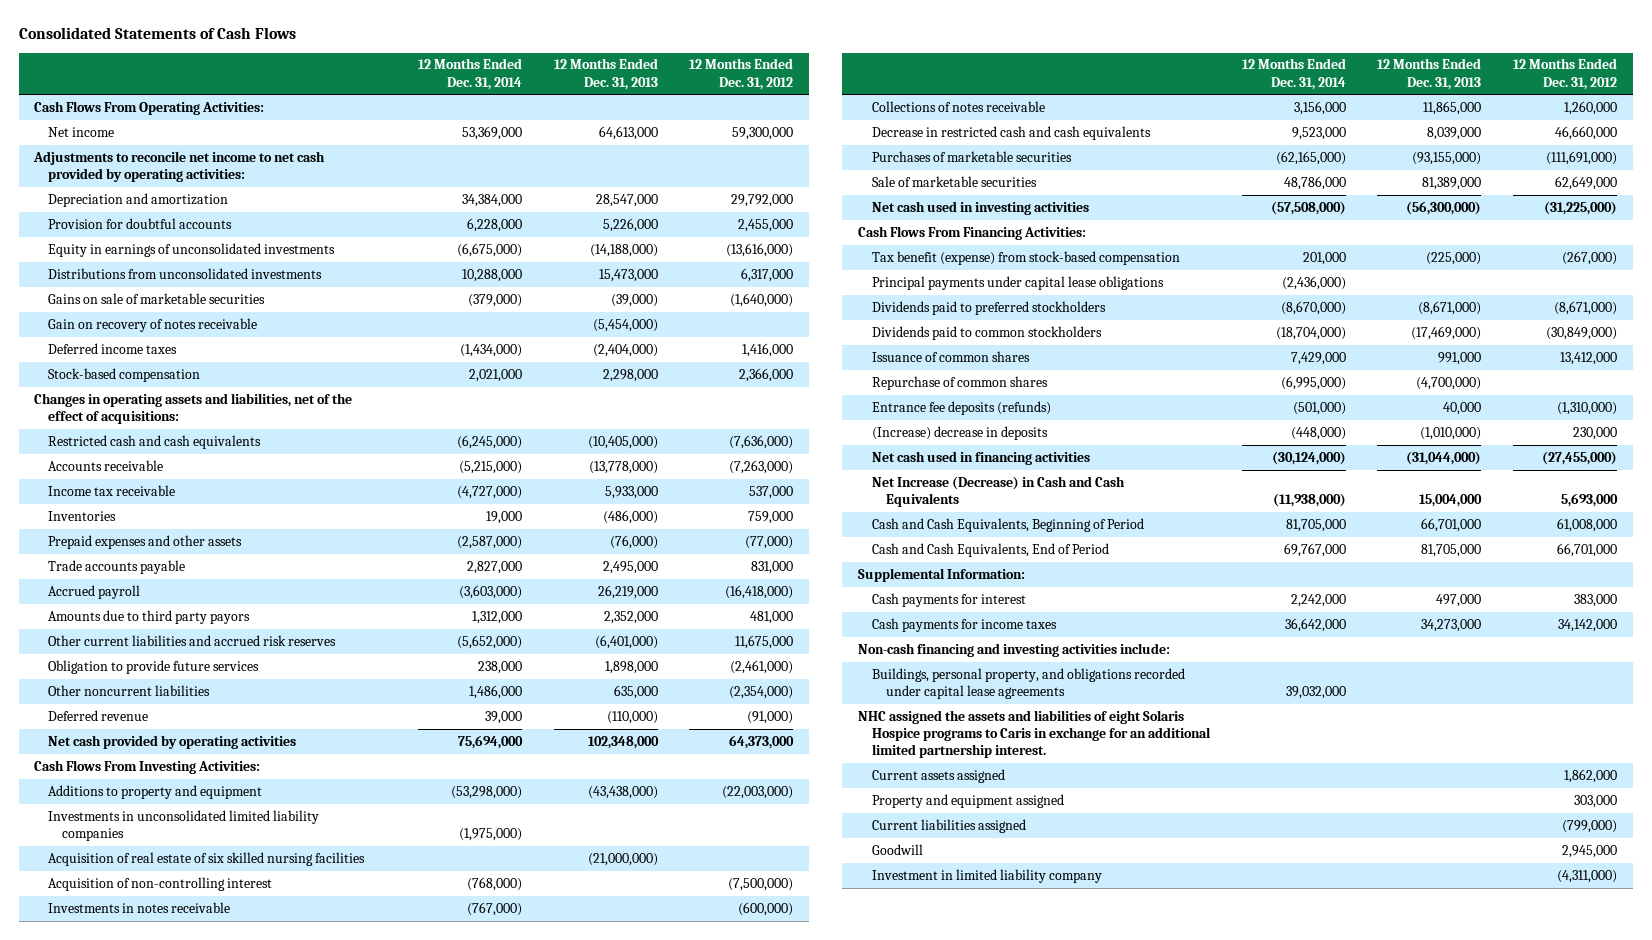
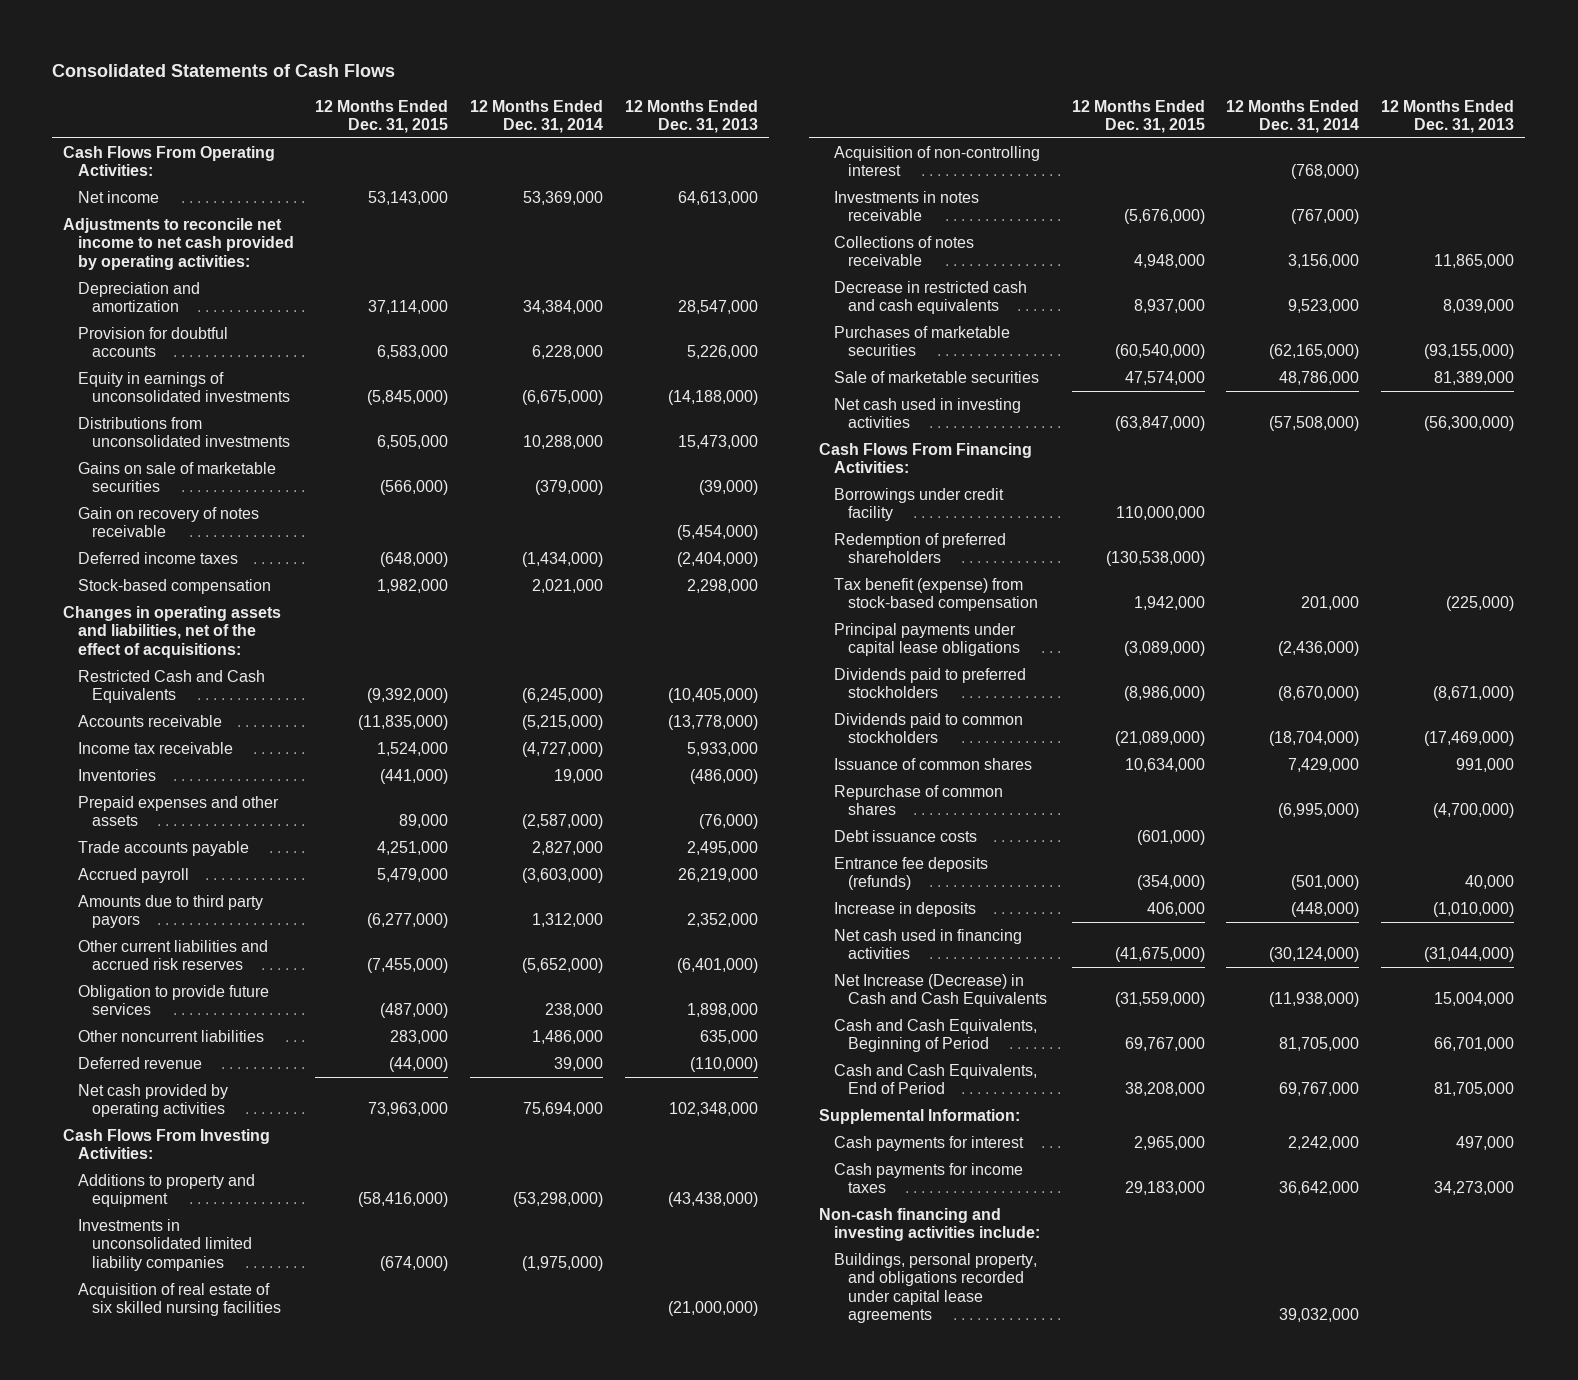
[689,58,794,90] 12 Months Ended Dec. 31, 2012 -> none
none -> [315,99,449,134] 12 Months Ended Dec. 31, 2015
[48,434,262,449] Restricted cash and cash equivalents -> [77,669,265,704] Restricted Cash and Cash Equivalents
none -> [833,487,1004,522] Borrowings under credit facility
none -> [833,532,1006,564] Redemption of preferred shareholders
none -> [833,829,977,842] Debt issuance costs
[872,425,1049,440] (Increase) decrease in deposits -> [833,901,976,917] Increase in deposits
[858,709,1212,759] NHC assigned the assets and liabilities of eight Solaris Hospice programs to Caris in exchange for an additional limited partnership interest. -> none
[872,768,1006,783] Current assets assigned -> none
[872,793,1065,808] Property and equipment assigned -> none
[872,818,1027,833] Current liabilities assigned -> none
[872,843,924,855] Goodwill -> none
[872,868,1103,883] Investment in limited liability company -> none

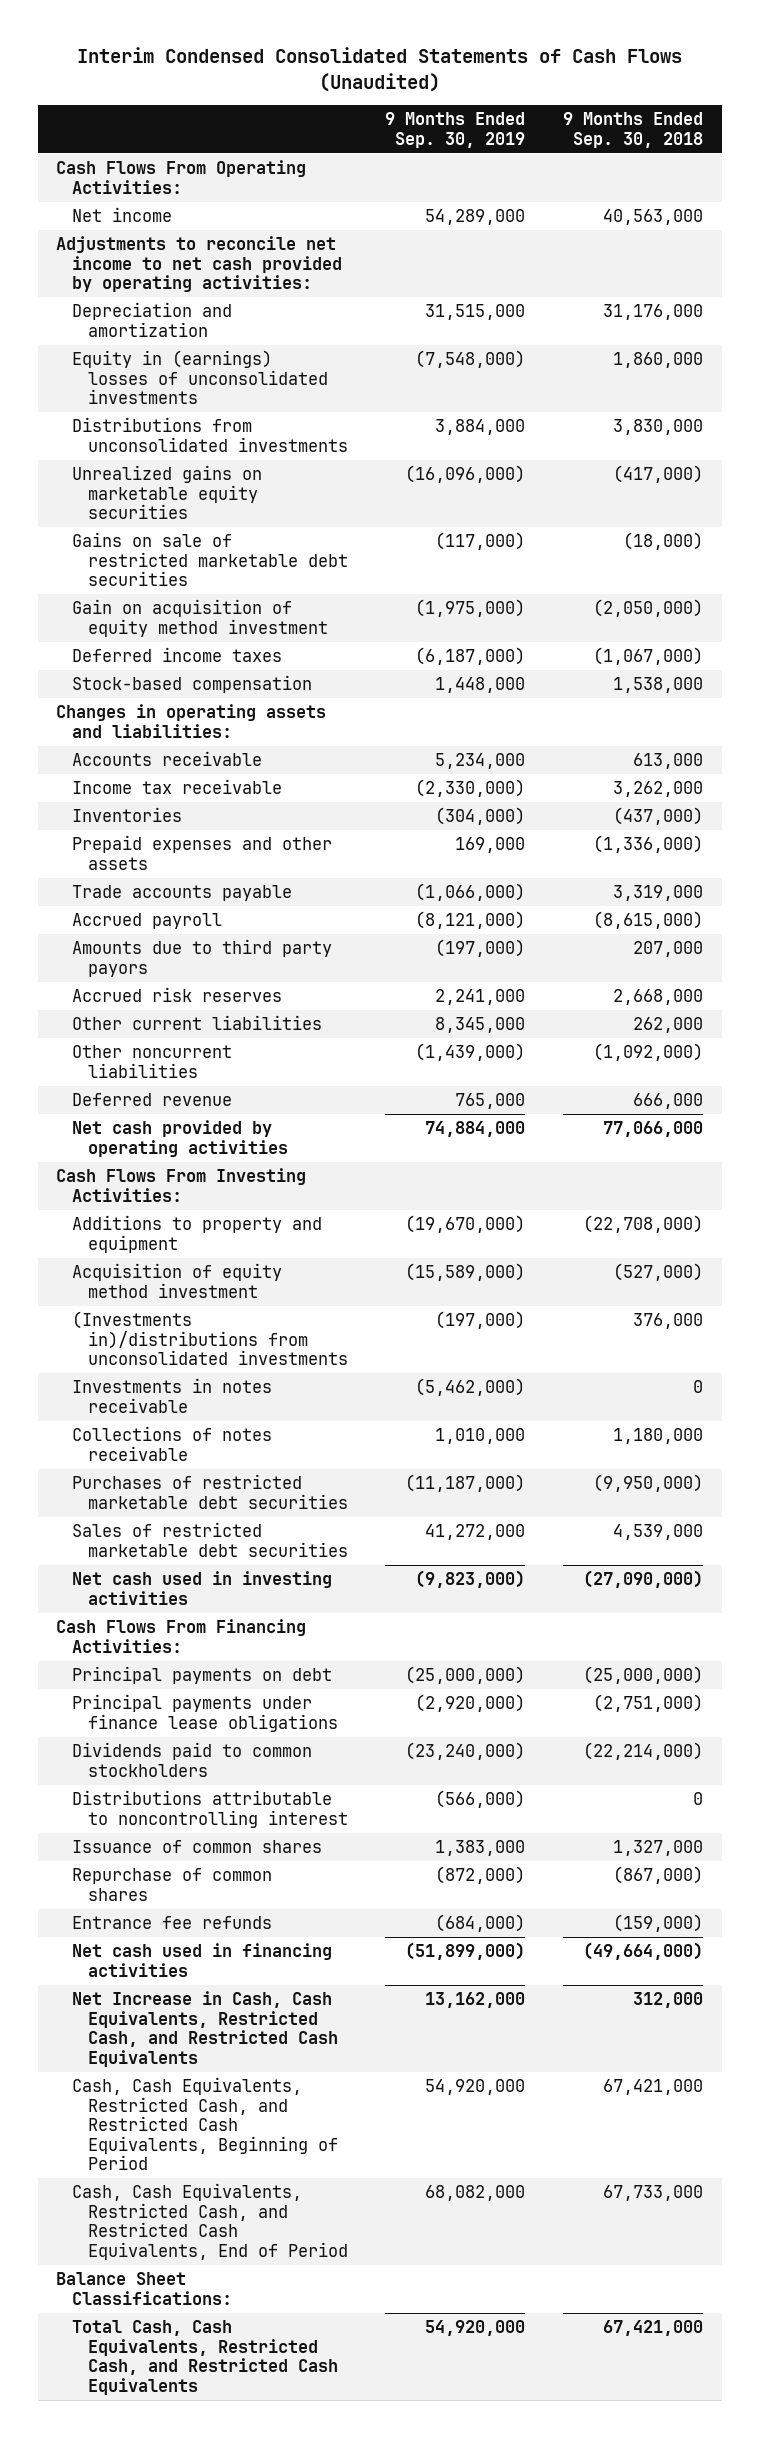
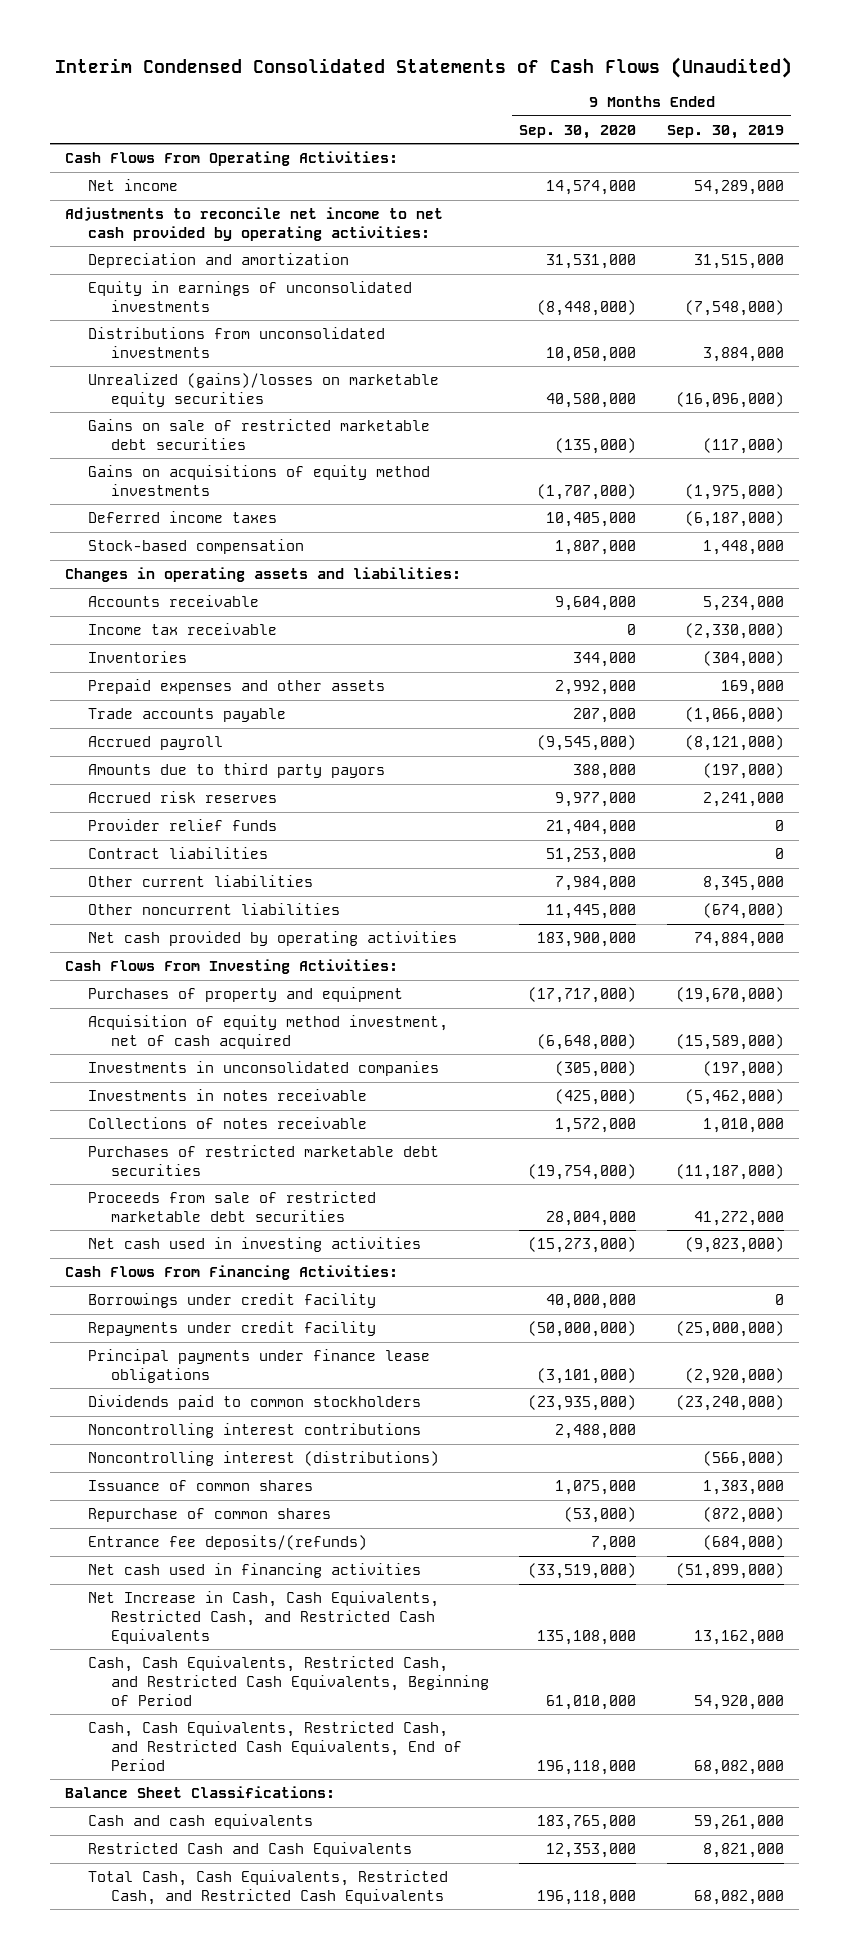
[563,112,704,148] 9 Months Ended Sep. 30, 2018 -> none
none -> [519,125,637,140] Sep. 30, 2020
[71,349,328,405] Equity in (earnings) losses of unconsolidated investments -> [88,281,413,312] Equity in earnings of unconsolidated investments
[71,464,262,520] Unrealized gains on marketable equity securities -> [88,373,440,407] Unrealized (gains)/losses on marketable equity securities
[71,598,328,637] Gain on acquisition of equity method investment -> [88,465,431,496] Gains on acquisitions of equity method investments
none -> [88,819,278,832] Provider relief funds
none -> [88,847,269,860] Contract liabilities
[71,1092,232,1106] Deferred revenue -> none
[415,1042,526,1061] (1,439,000) -> [702,903,784,920] (674,000)
[71,1214,322,1253] Additions to property and equipment -> [88,987,404,1003] Purchases of property and equipment
[71,1262,282,1298] Acquisition of equity method investment -> [88,1015,449,1049] Acquisition of equity method investment, net of cash acquired
[71,1310,348,1366] (Investments in)/distributions from unconsolidated investments -> [88,1061,440,1077] Investments in unconsolidated companies
[71,1521,348,1557] Sales of restricted marketable debt securities -> [88,1191,377,1222] Proceeds from sale of restricted marketable debt securities
none -> [88,1293,377,1309] Borrowings under credit facility
[71,1665,332,1684] Principal payments on debt -> [88,1321,377,1337] Repayments under credit facility
none -> [88,1423,422,1439] Noncontrolling interest contributions
[71,1789,348,1828] Distributions attributable to noncontrolling interest -> [88,1451,440,1467] Noncontrolling interest (distributions)
[71,1915,272,1929] Entrance fee refunds -> [88,1535,368,1551] Entrance fee deposits/(refunds)
none -> [88,1814,314,1830] Cash and cash equivalents
none -> [88,1842,413,1858] Restricted Cash and Cash Equivalents
[425,2319,526,2336] 54,920,000 -> [693,1889,784,1905] 68,082,000

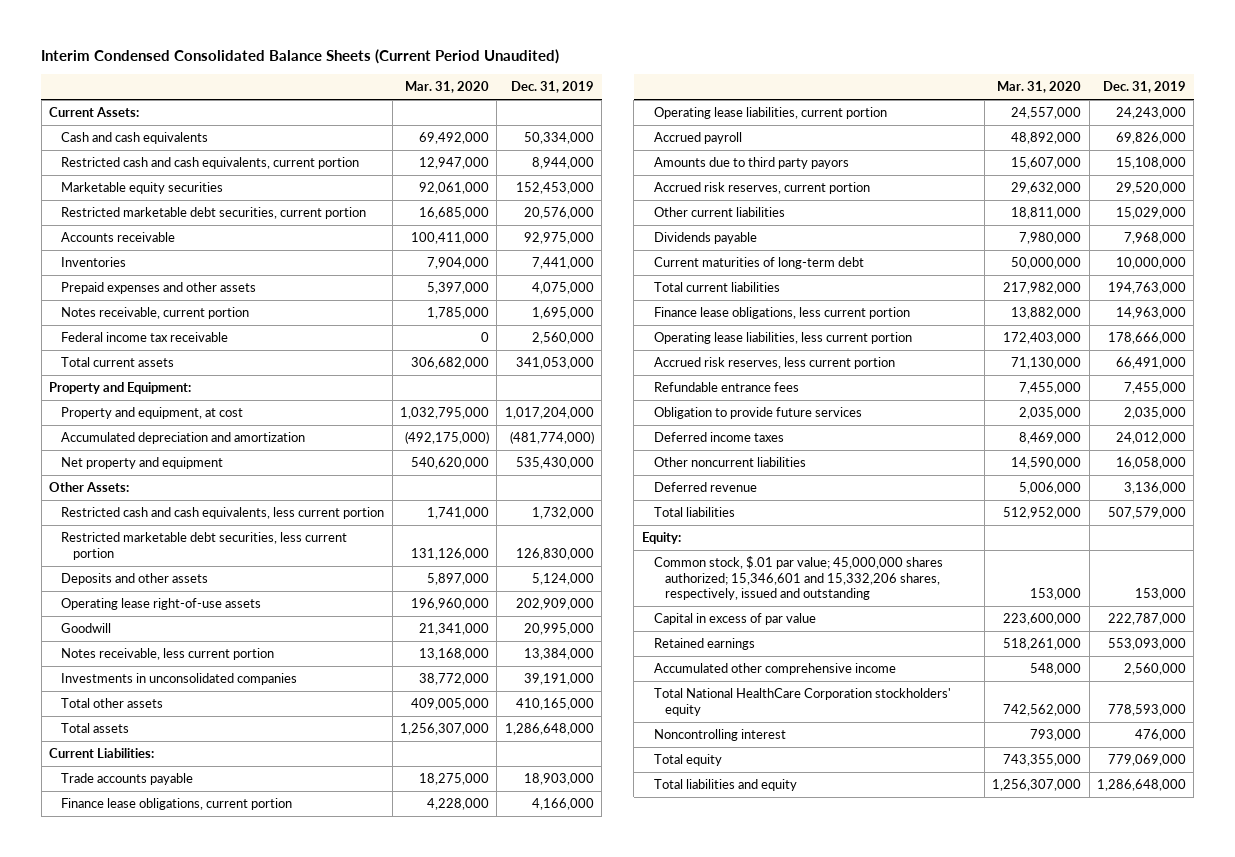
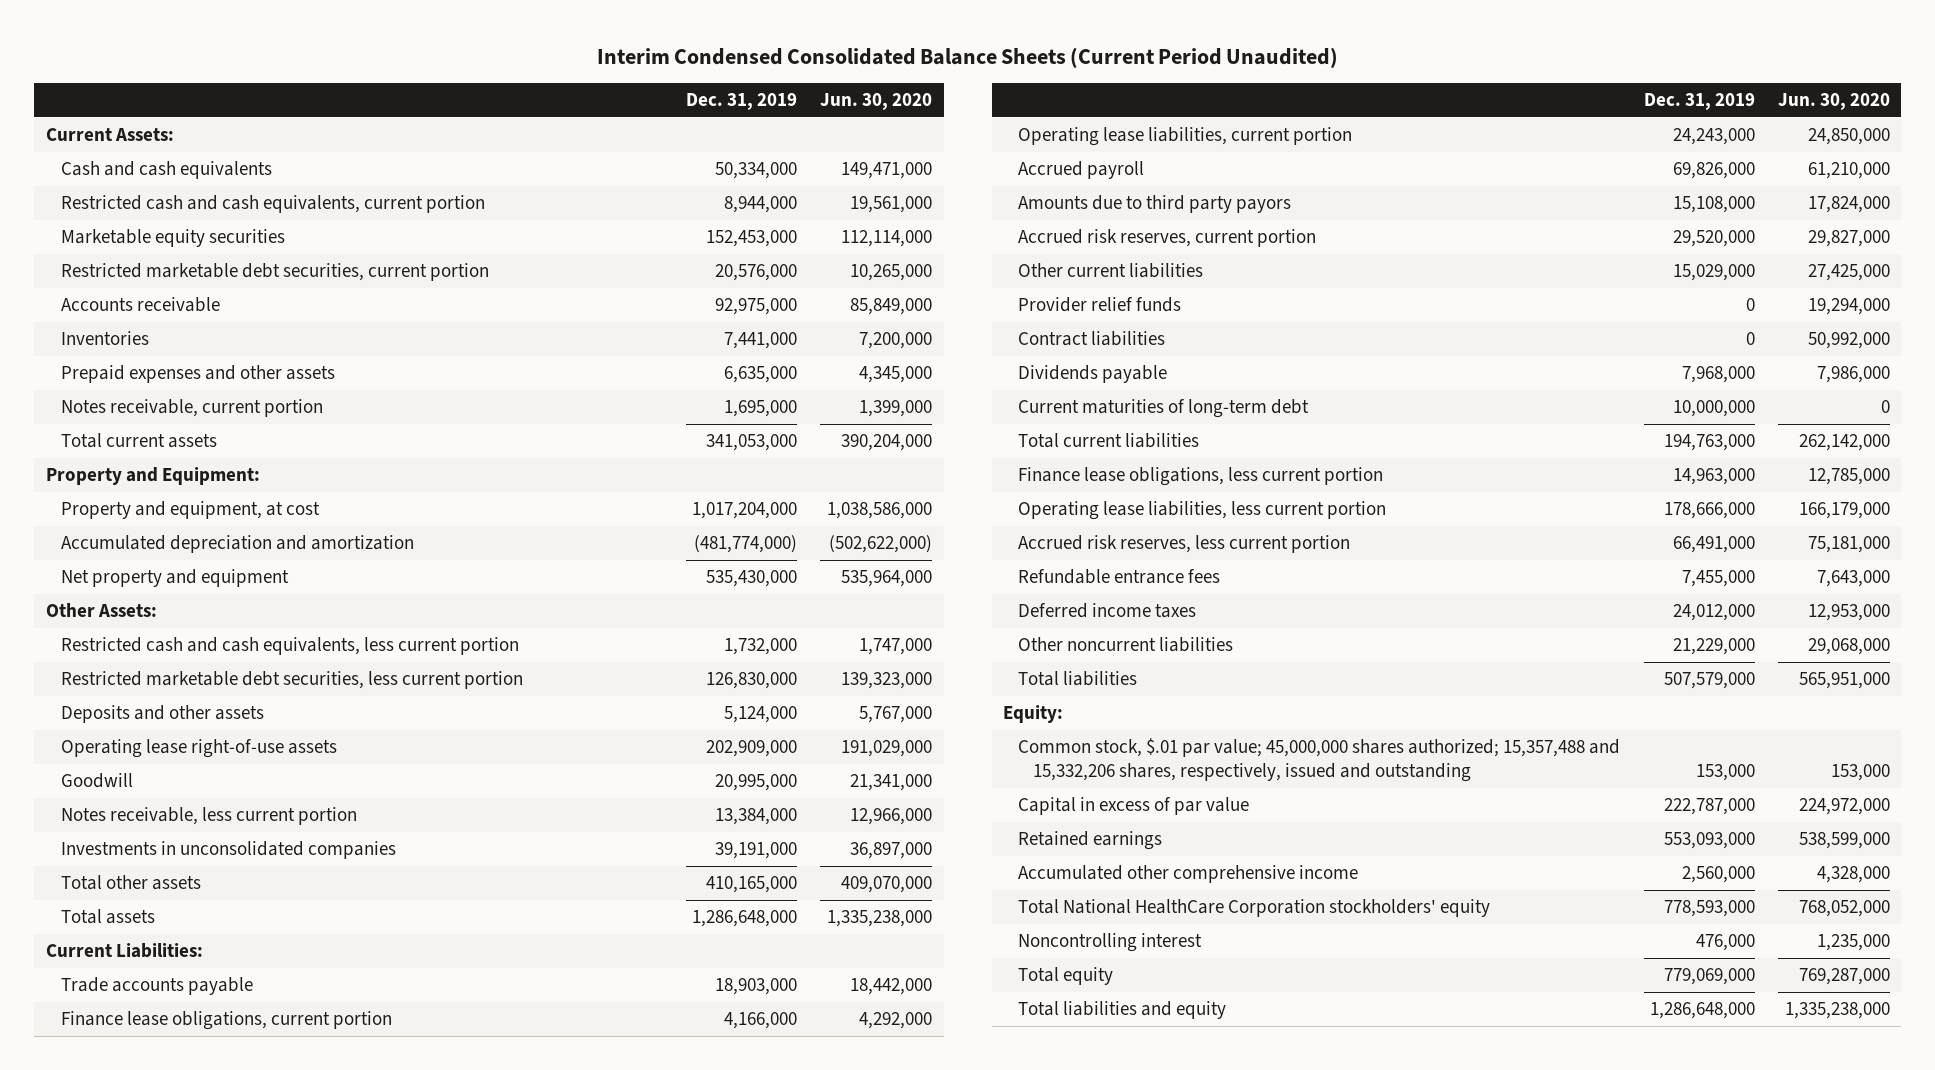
[404,81,489,94] Mar. 31, 2020 -> none
none -> [820,93,933,111] Jun. 30, 2020
[531,282,594,295] 4,075,000 -> [723,366,797,384] 6,635,000
[61,332,229,343] Federal income tax receivable -> none
none -> [1018,297,1182,313] Provider relief funds
none -> [1018,331,1166,347] Contract liabilities
[653,407,862,420] Obligation to provide future services -> none
[653,482,757,493] Deferred revenue -> none
[1116,457,1187,470] 16,058,000 -> [1672,638,1755,656] 21,229,000
[653,556,943,601] Common stock, $.01 par value; 45,000,000 shares authorized; 15,346,601 and 15,332,206 shares, respectively, issued and outstanding -> [1018,738,1621,782] Common stock, $.01 par value; 45,000,000 shares authorized; 15,357,488 and 15,332,206 shares, respectively, issued and outstanding

